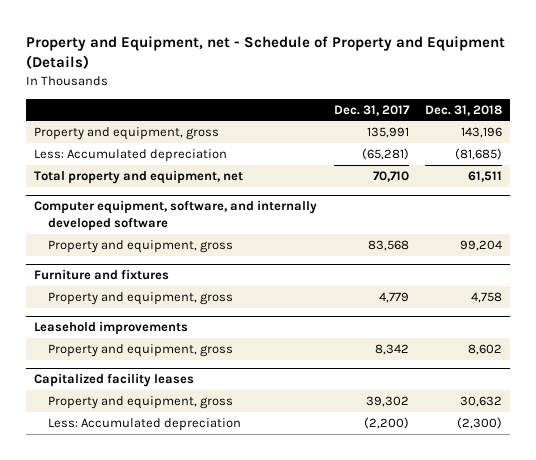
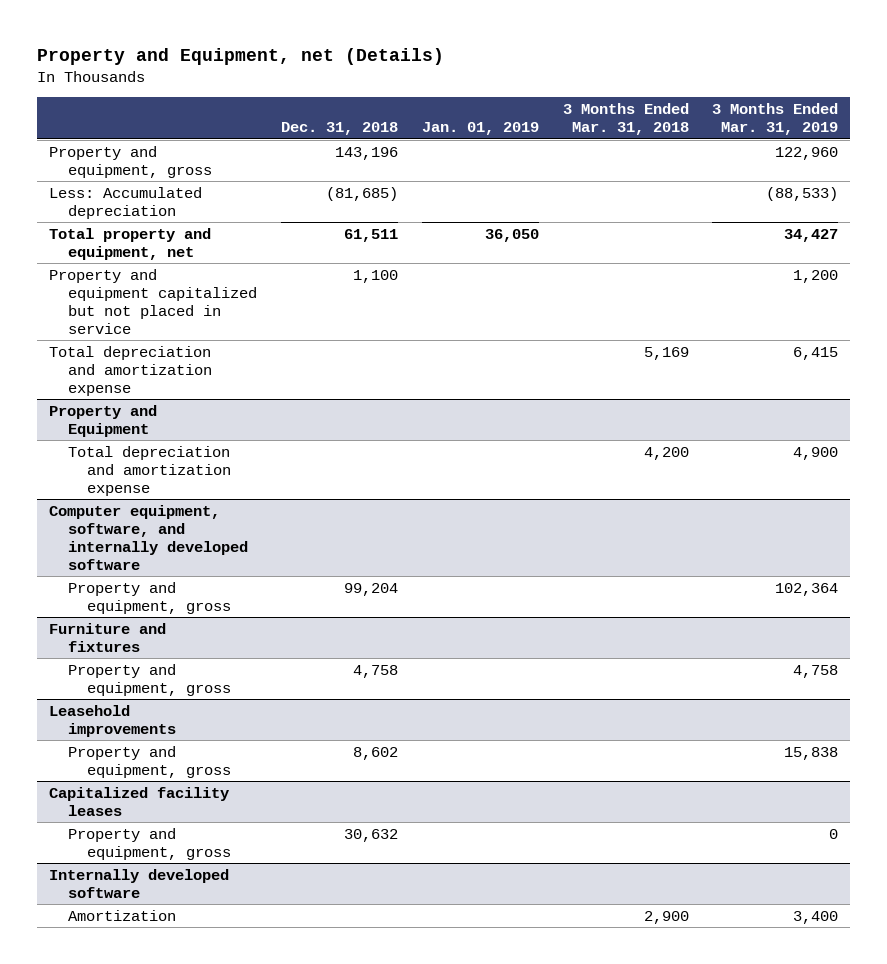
[26,35,506,70] Property and Equipment, net - Schedule of Property and Equipment (Details) -> [36,47,444,65] Property and Equipment, net (Details)
[333,104,410,116] Dec. 31, 2017 -> none
none -> [421,122,539,136] Jan. 01, 2019
none -> [562,103,689,136] 3 Months Ended Mar. 31, 2018
none -> [712,103,839,136] 3 Months Ended Mar. 31, 2019
none -> [48,268,257,334] Property and equipment capitalized but not placed in service
none -> [48,345,212,396] Total depreciation and amortization expense
none -> [48,404,157,437] Property and Equipment
none -> [67,445,232,496] Total depreciation and amortization expense
[48,418,242,432] Less: Accumulated depreciation -> none
none -> [48,868,229,898] Internally developed software
none -> [67,909,176,921] Amortization

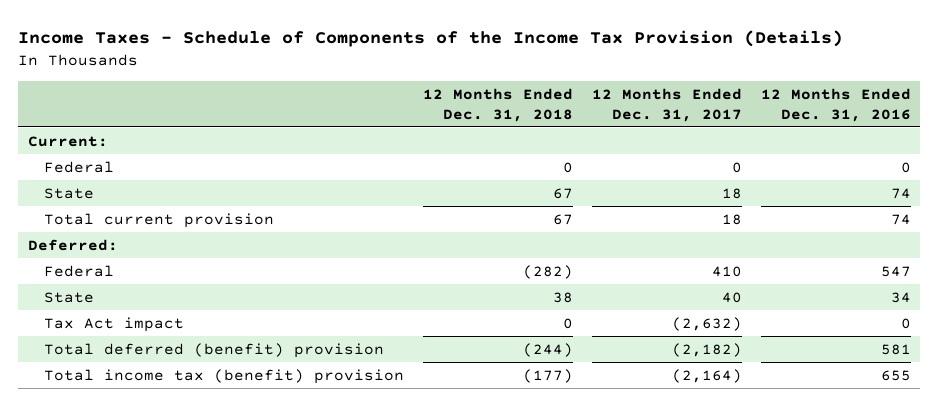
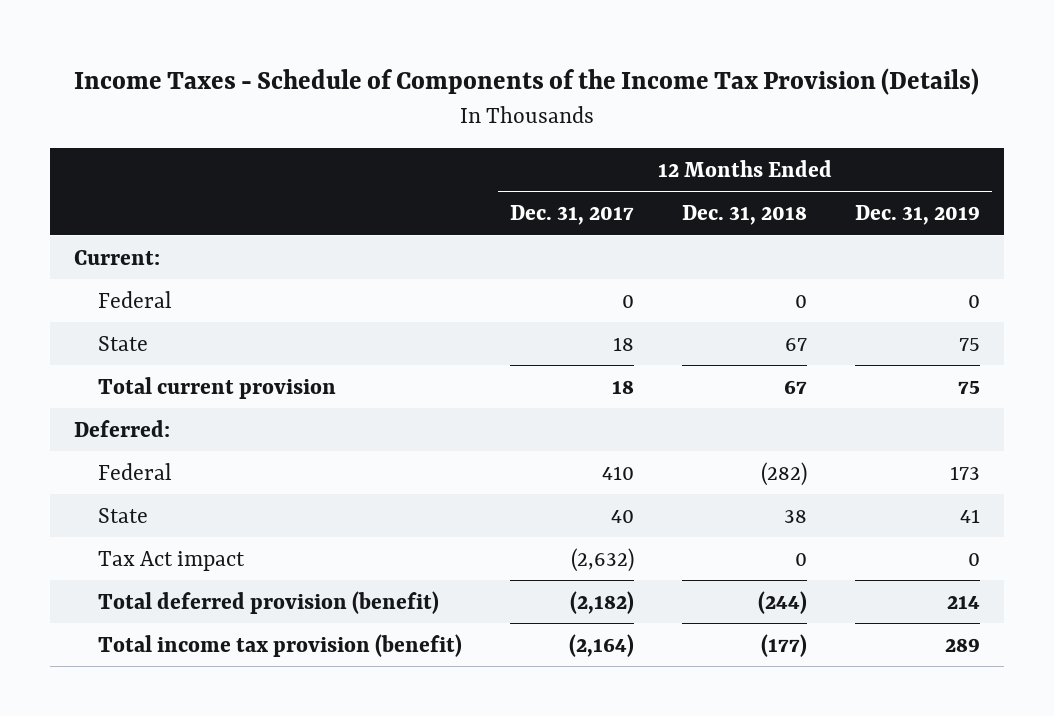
[760,87,911,122] 12 Months Ended Dec. 31, 2016 -> none
none -> [855,205,981,226] Dec. 31, 2019
[43,342,384,358] Total deferred (benefit) provision -> [97,590,439,614] Total deferred provision (benefit)
[43,368,404,384] Total income tax (benefit) provision -> [97,633,462,657] Total income tax provision (benefit)

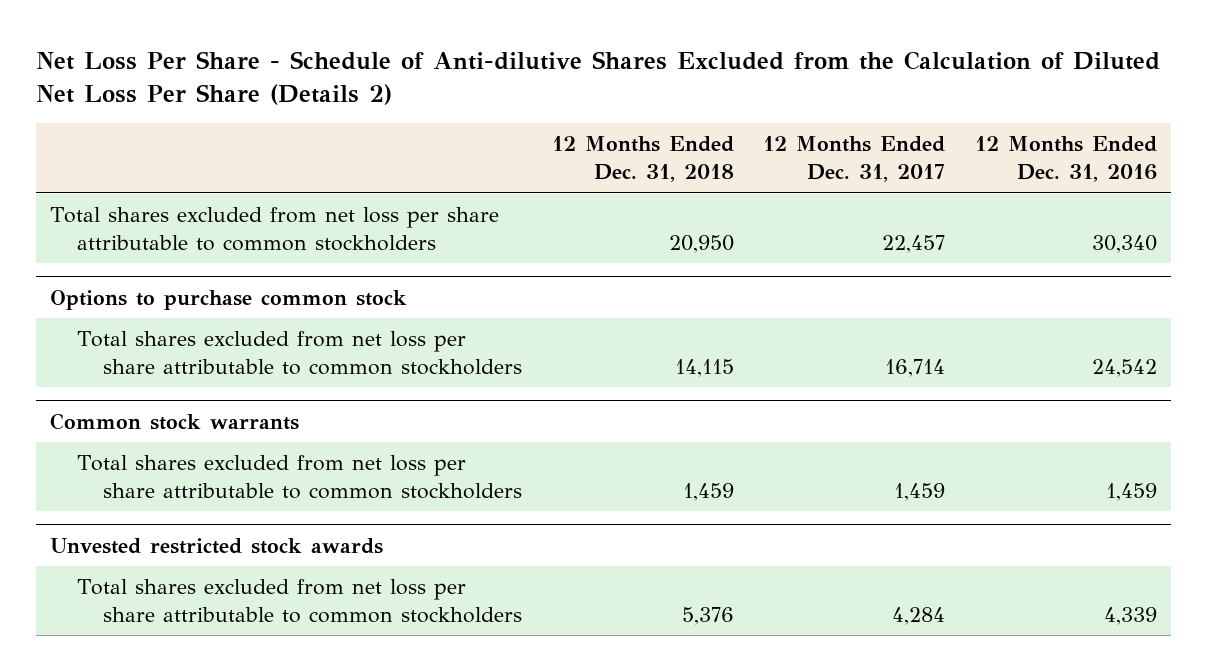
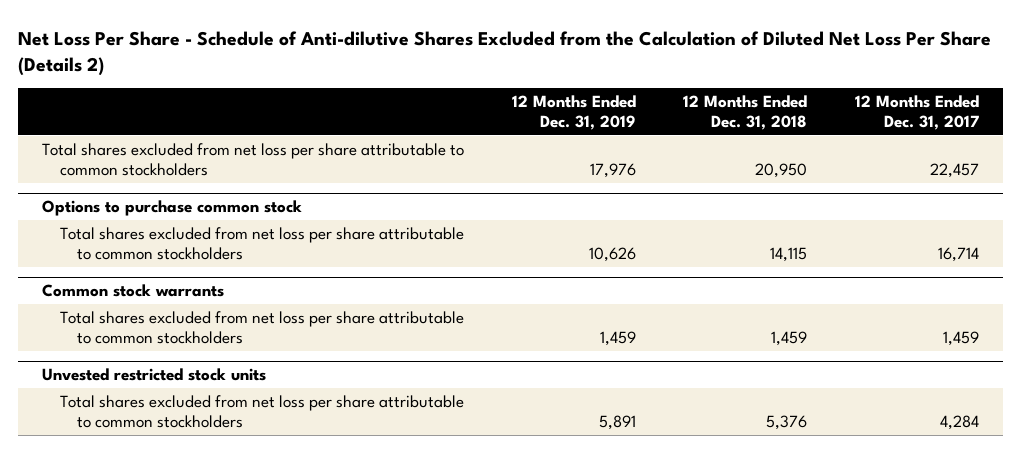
[974,136,1157,183] 12 Months Ended Dec. 31, 2016 -> none
none -> [511,94,636,130] 12 Months Ended Dec. 31, 2019
[50,537,384,554] Unvested restricted stock awards -> [42,368,267,382] Unvested restricted stock units

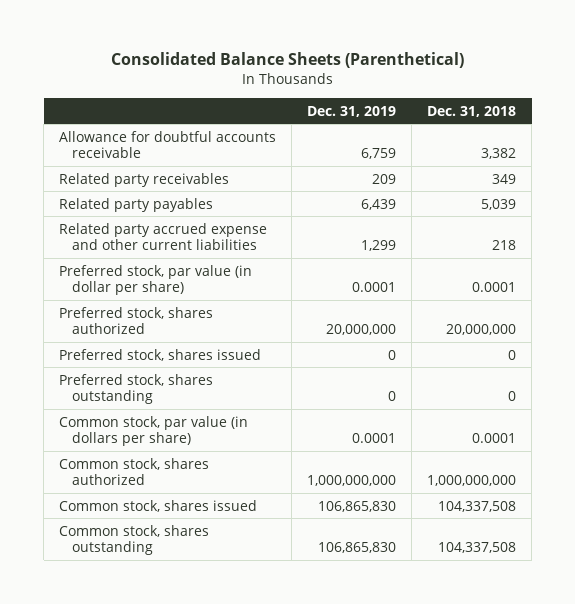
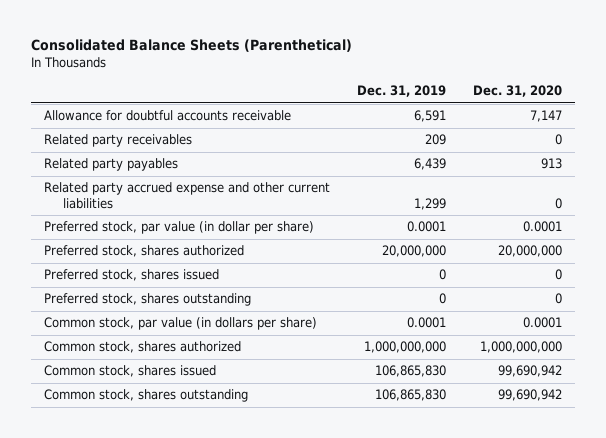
[427,105,517,117] Dec. 31, 2018 -> none
none -> [472,85,562,98] Dec. 31, 2020
[361,147,397,159] 6,759 -> [414,110,447,123] 6,591

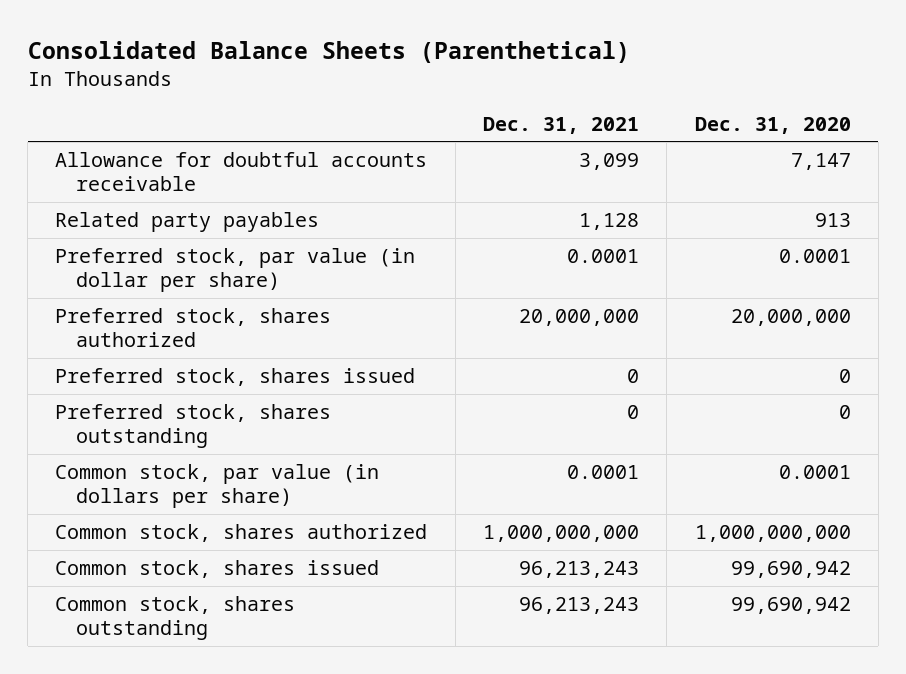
[357,85,447,98] Dec. 31, 2019 -> none
none -> [482,116,639,134] Dec. 31, 2021
[44,134,193,148] Related party receivables -> none
[44,182,331,210] Related party accrued expense and other current liabilities -> none

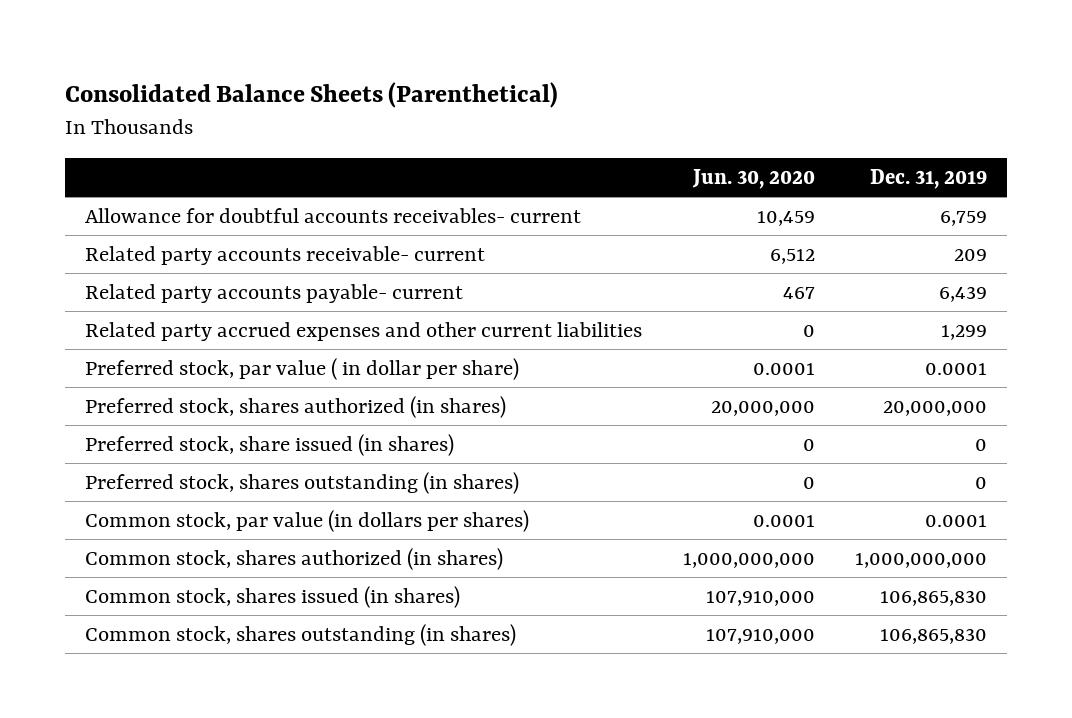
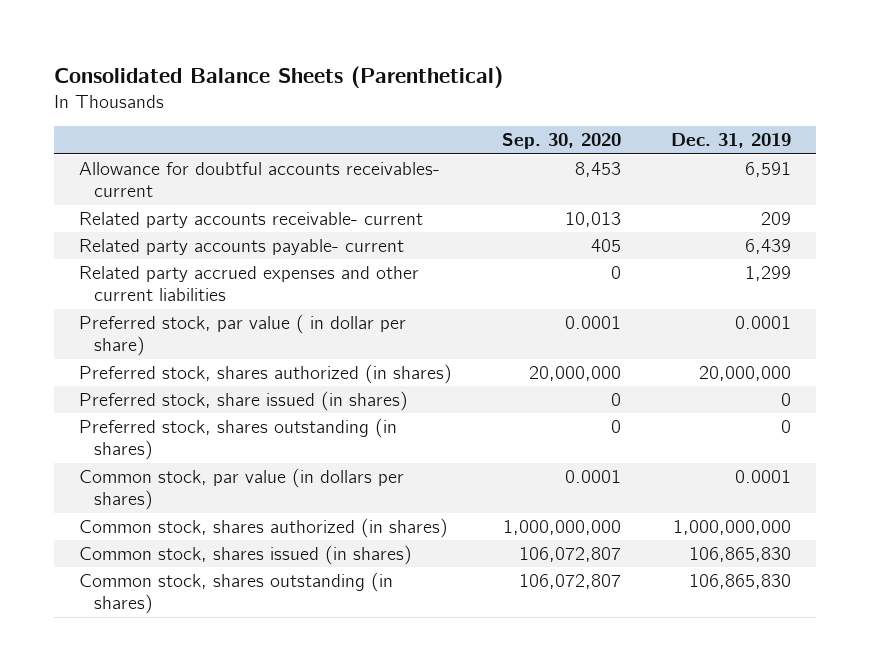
[691,169,815,190] Jun. 30, 2020 -> none
none -> [501,133,621,150] Sep. 30, 2020
[939,210,987,226] 6,759 -> [744,162,791,178] 6,591

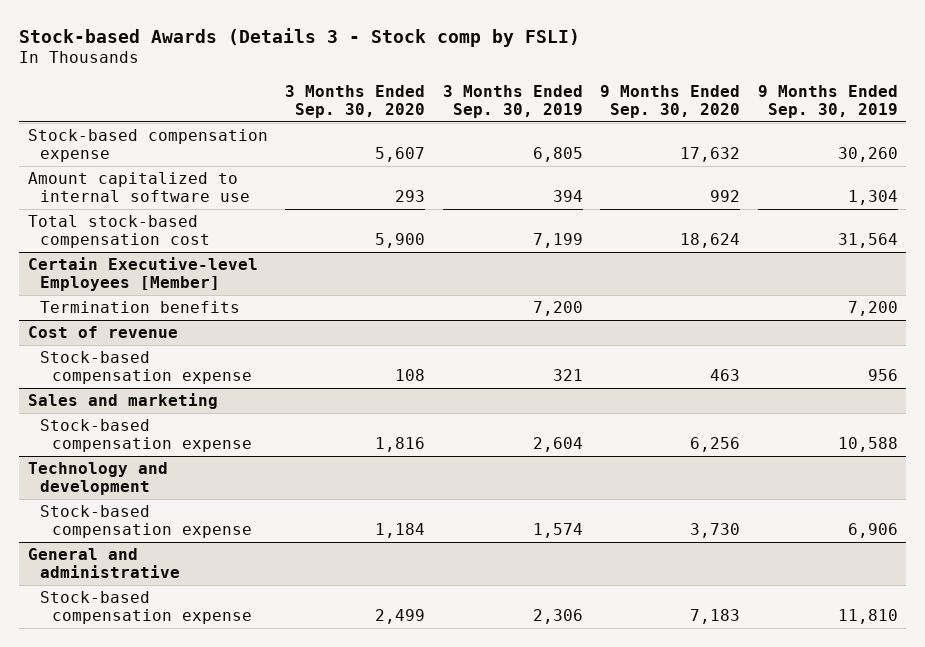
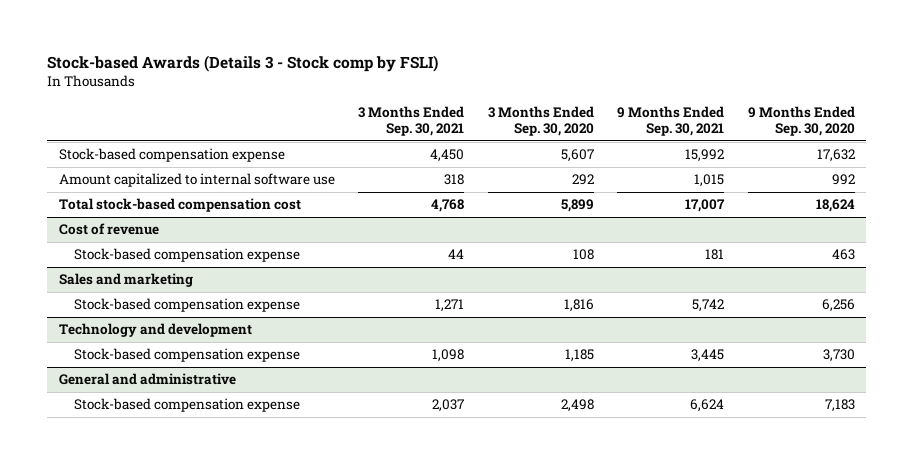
[442,84,583,118] 3 Months Ended Sep. 30, 2019 -> none
[757,84,898,118] 9 Months Ended Sep. 30, 2019 -> none
none -> [358,105,465,137] 3 Months Ended Sep. 30, 2021
none -> [617,105,725,137] 9 Months Ended Sep. 30, 2021
[27,256,258,292] Certain Executive-level Employees [Member] -> none
[39,300,240,313] Termination benefits -> none
[395,190,426,203] 293 -> [571,174,594,186] 292
[375,233,426,249] 5,900 -> [560,199,594,213] 5,899
[375,523,426,539] 1,184 -> [564,349,594,363] 1,185
[375,609,426,625] 2,499 -> [560,399,594,413] 2,498

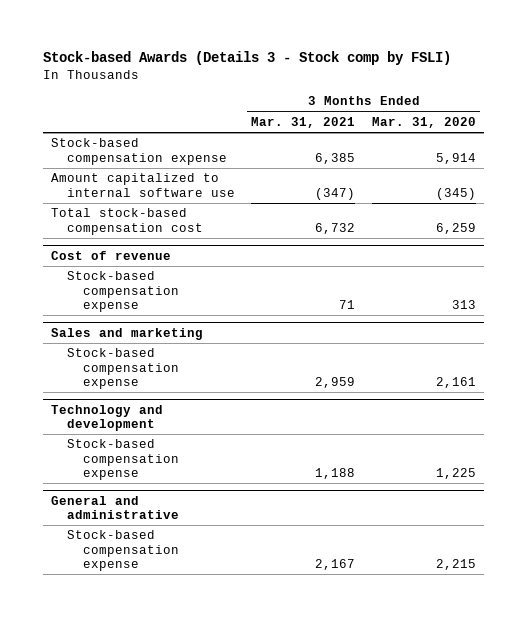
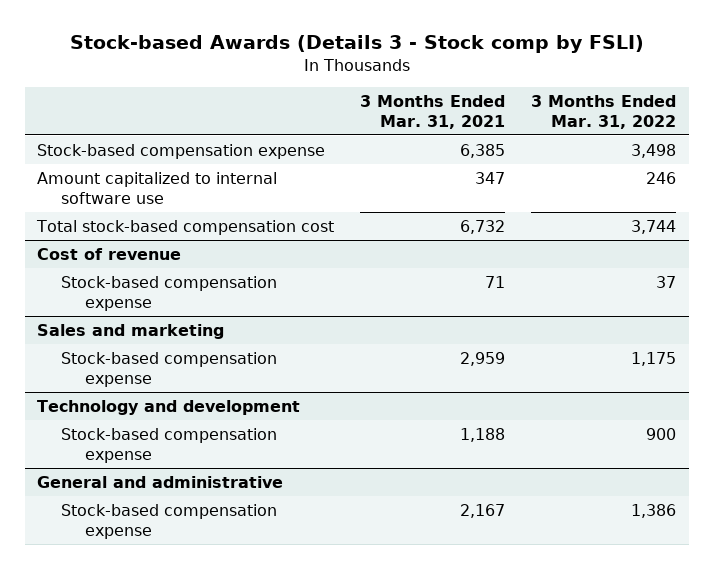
[371,117,476,129] Mar. 31, 2020 -> none
none -> [531,94,677,129] 3 Months Ended Mar. 31, 2022
[315,187,356,200] (347) -> [475,171,506,184] 347

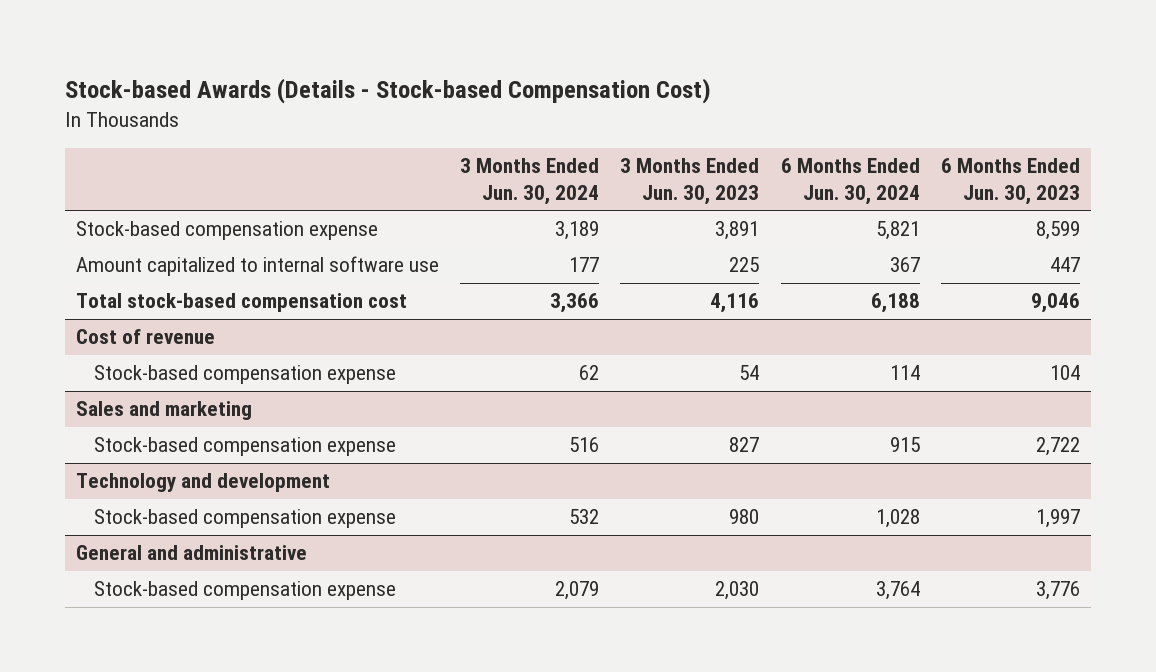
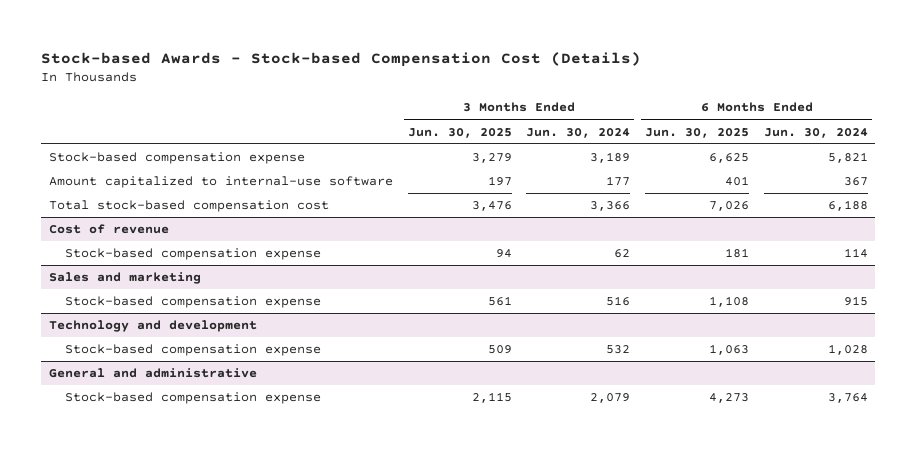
[65,78,712,105] Stock-based Awards (Details - Stock-based Compensation Cost) -> [41,51,642,67] Stock-based Awards - Stock-based Compensation Cost (Details)
[620,158,760,206] 3 Months Ended Jun. 30, 2023 -> none
[941,158,1081,206] 6 Months Ended Jun. 30, 2023 -> none
none -> [407,127,512,138] Jun. 30, 2025
none -> [645,127,750,138] Jun. 30, 2025
[75,256,439,277] Amount capitalized to internal software use -> [48,176,393,189] Amount capitalized to internal-use software

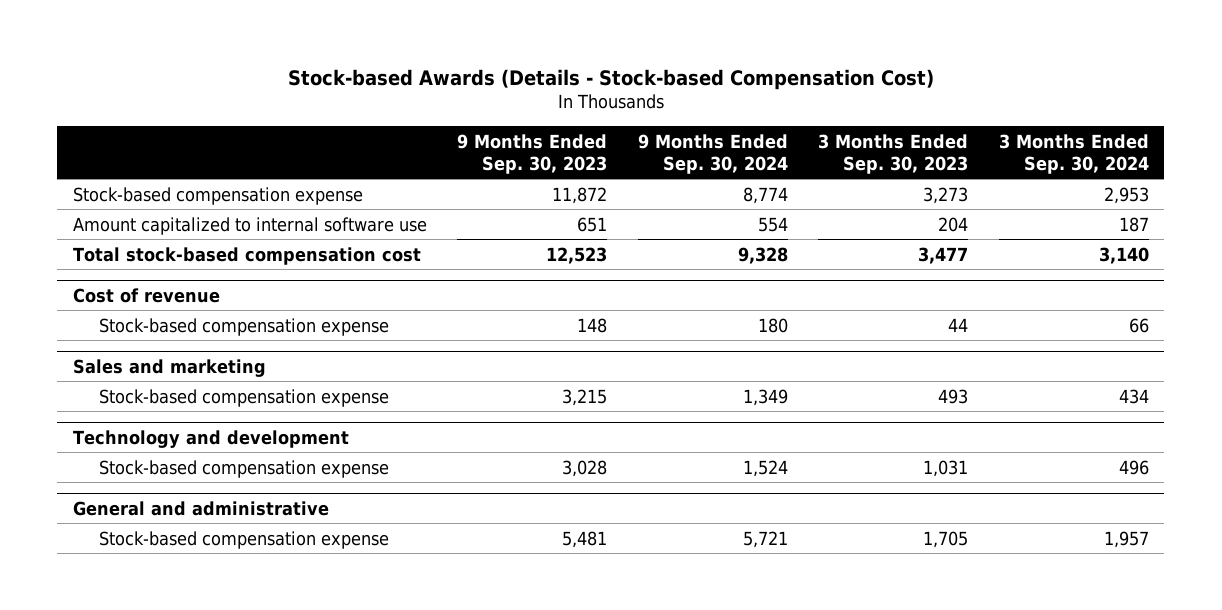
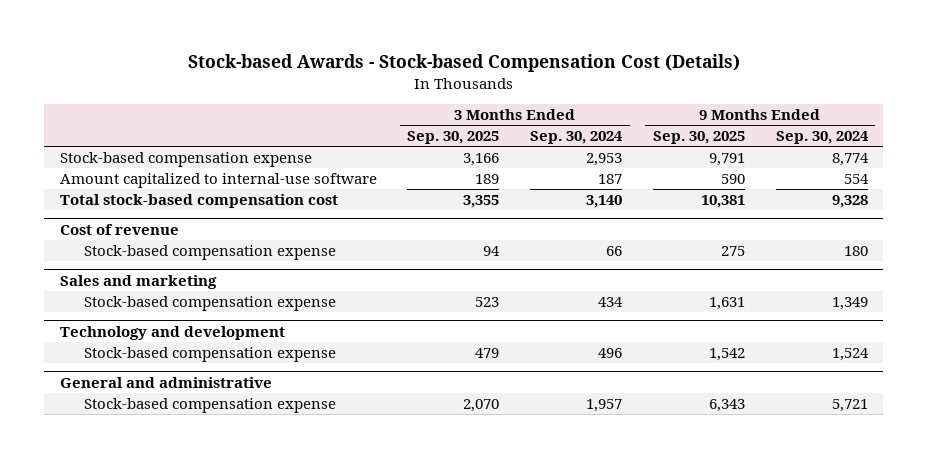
[287,68,934,90] Stock-based Awards (Details - Stock-based Compensation Cost) -> [187,53,740,72] Stock-based Awards - Stock-based Compensation Cost (Details)
[457,133,608,174] 9 Months Ended Sep. 30, 2023 -> none
[818,133,969,174] 3 Months Ended Sep. 30, 2023 -> none
none -> [407,131,500,145] Sep. 30, 2025
none -> [652,131,745,145] Sep. 30, 2025
[72,216,427,235] Amount capitalized to internal software use -> [59,173,377,189] Amount capitalized to internal-use software

